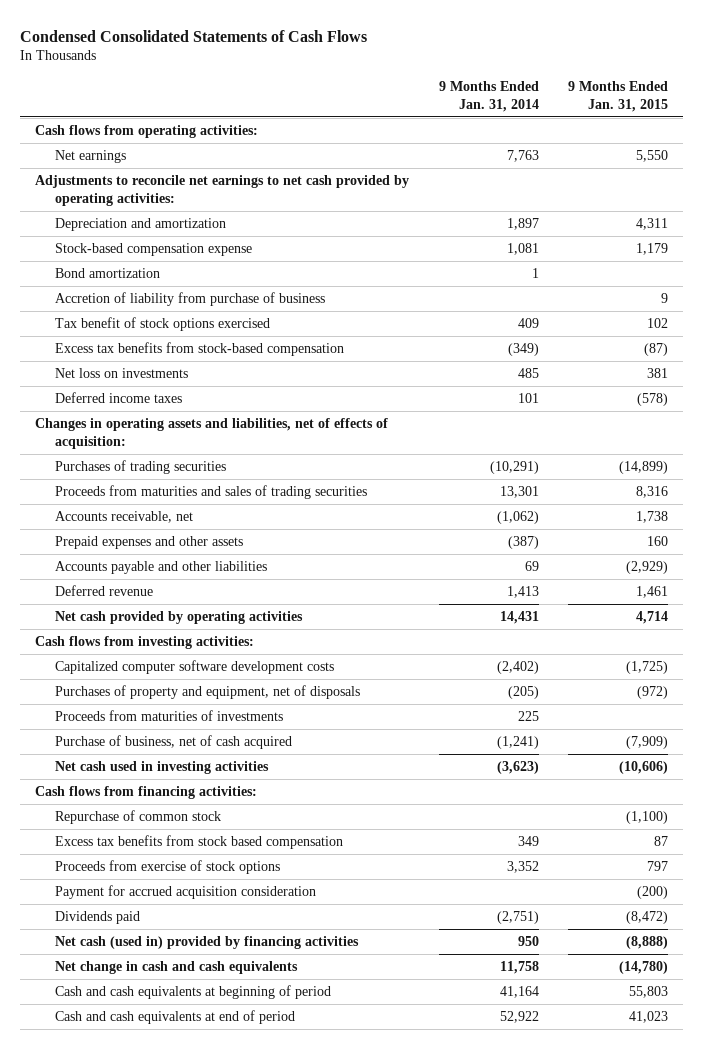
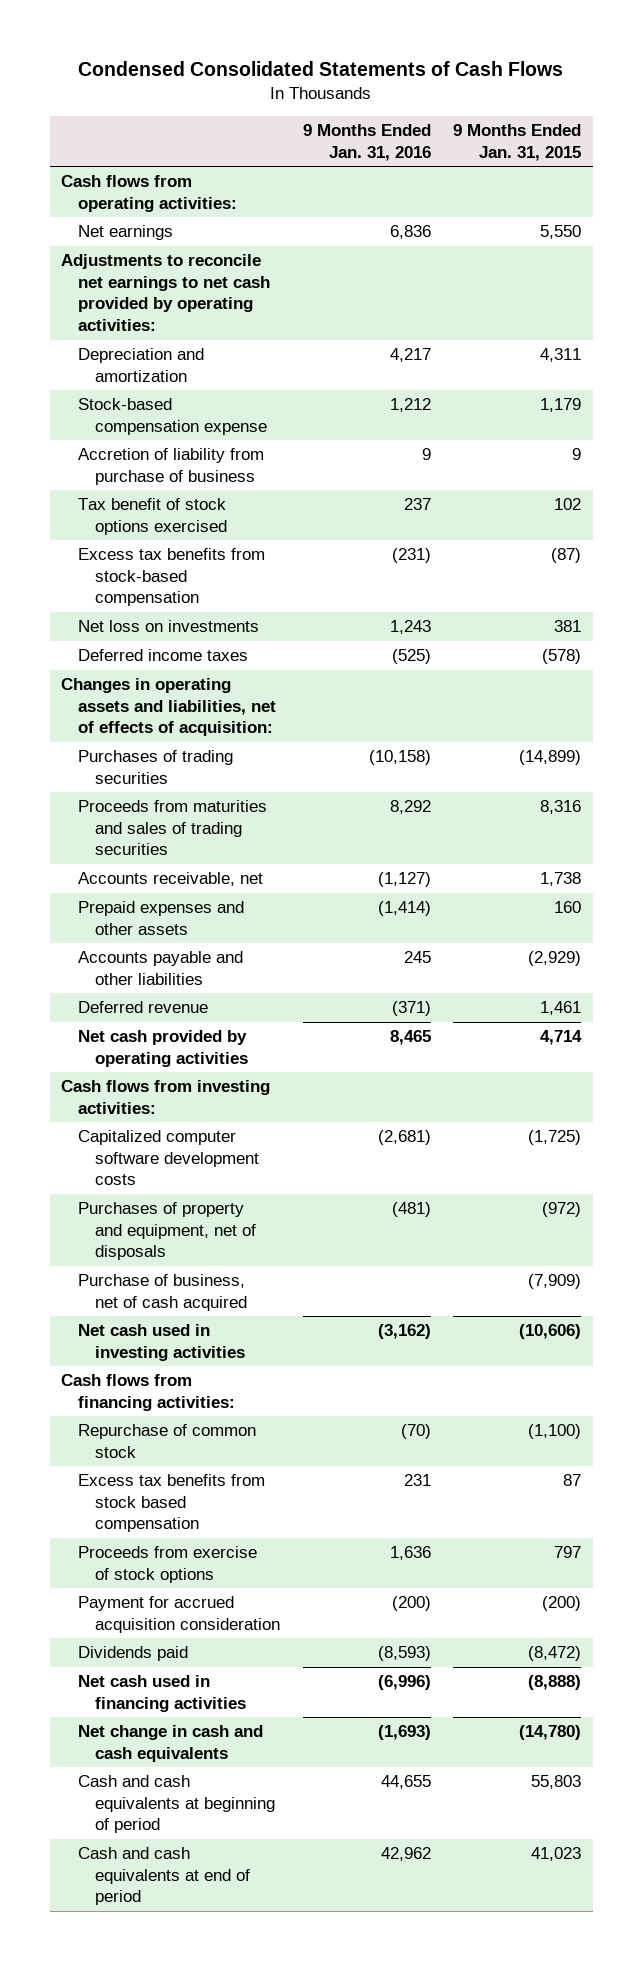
[438,81,539,113] 9 Months Ended Jan. 31, 2014 -> none
none -> [302,124,431,161] 9 Months Ended Jan. 31, 2016
[55,267,161,278] Bond amortization -> none
[55,709,284,721] Proceeds from maturities of investments -> none
[55,935,360,949] Net cash (used in) provided by financing activities -> [78,1675,247,1712] Net cash used in financing activities

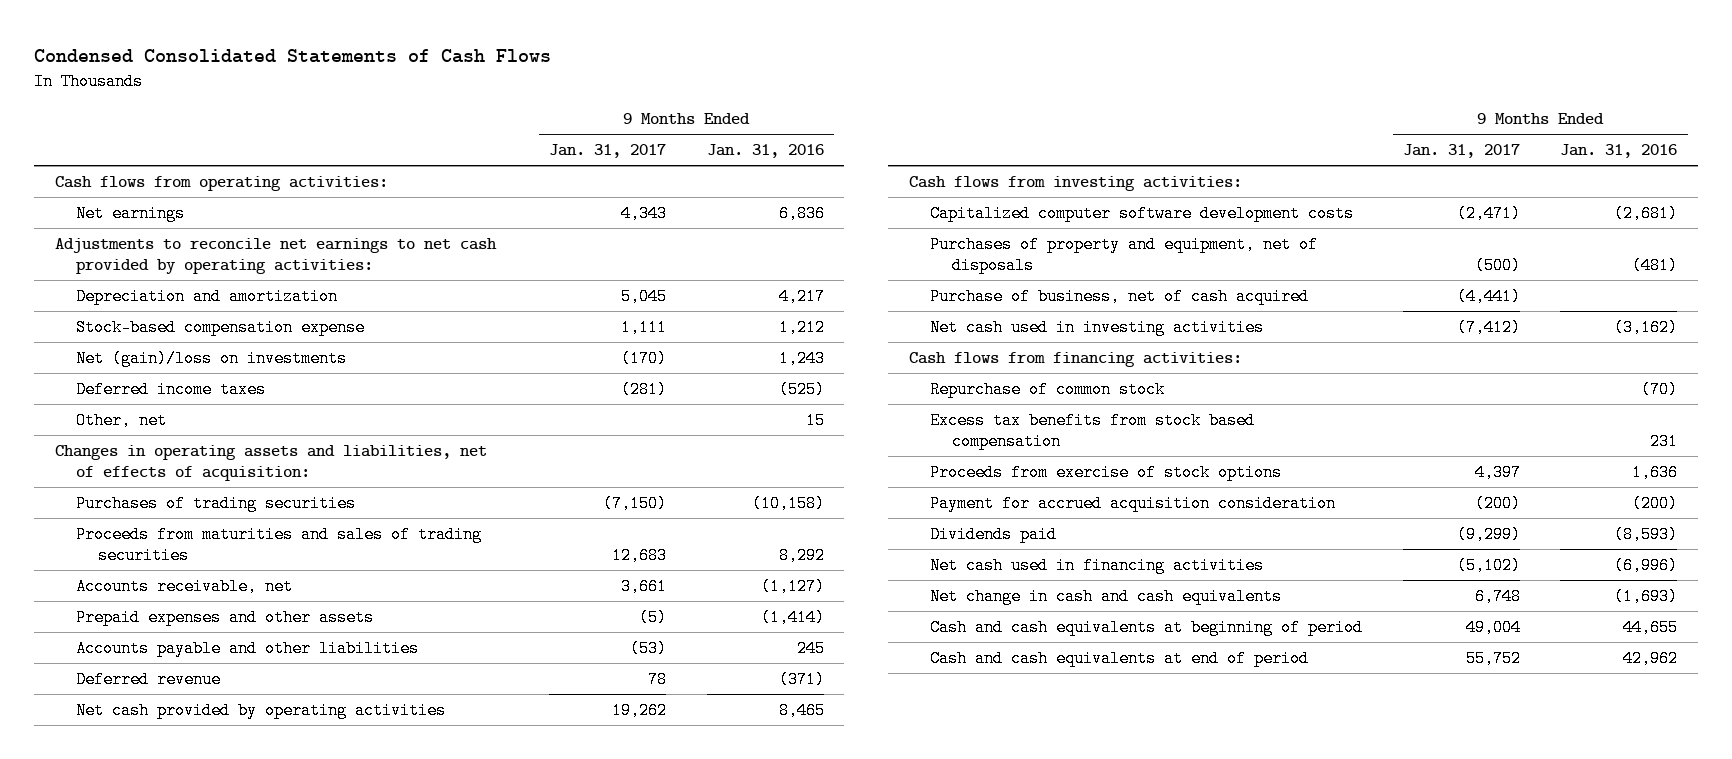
[453,124,582,161] 9 Months Ended Jan. 31, 2015 -> none
none -> [548,144,666,159] Jan. 31, 2017
[78,448,265,485] Accretion of liability from purchase of business -> none
[78,498,228,535] Tax benefit of stock options exercised -> none
[78,548,266,607] Excess tax benefits from stock-based compensation -> none
[78,620,260,633] Net loss on investments -> [76,349,348,367] Net (gain)/loss on investments
none -> [76,411,168,429] Other, net

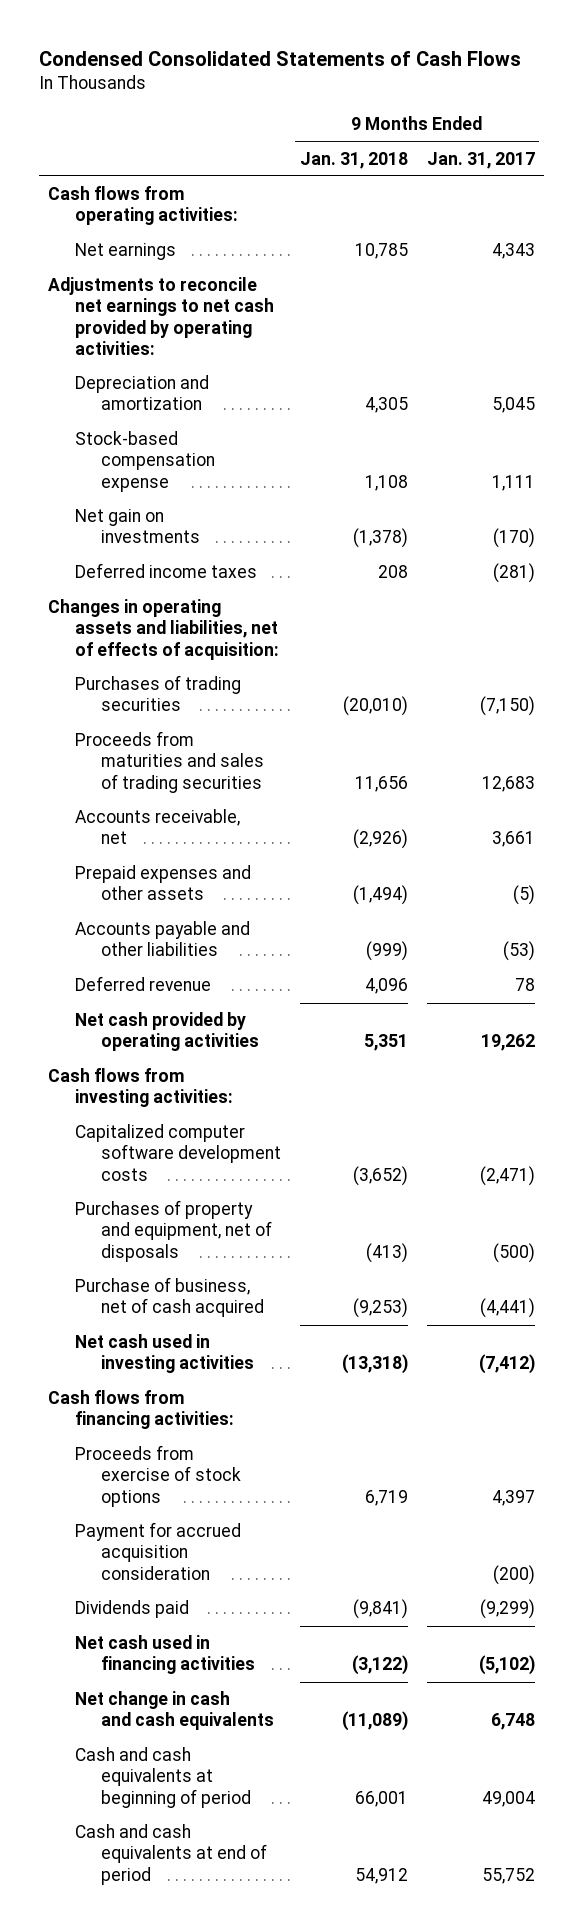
[706,144,824,159] Jan. 31, 2016 -> none
none -> [300,151,409,169] Jan. 31, 2018
[76,349,348,367] Net (gain)/loss on investments -> [74,509,201,544] Net gain on investments
[76,411,168,429] Other, net -> none
[930,380,1166,398] Repurchase of common stock -> none
[930,411,1256,451] Excess tax benefits from stock based compensation -> none

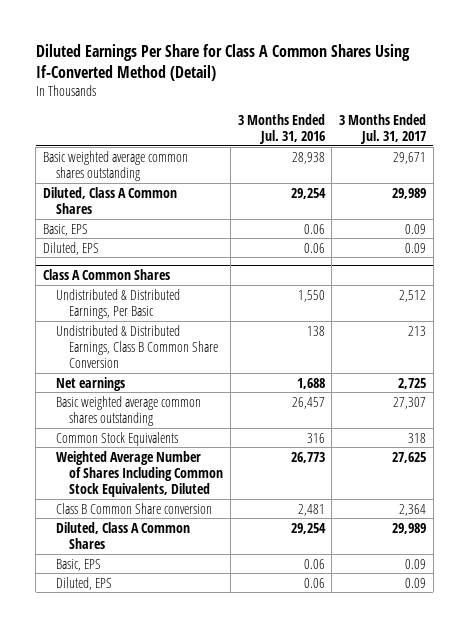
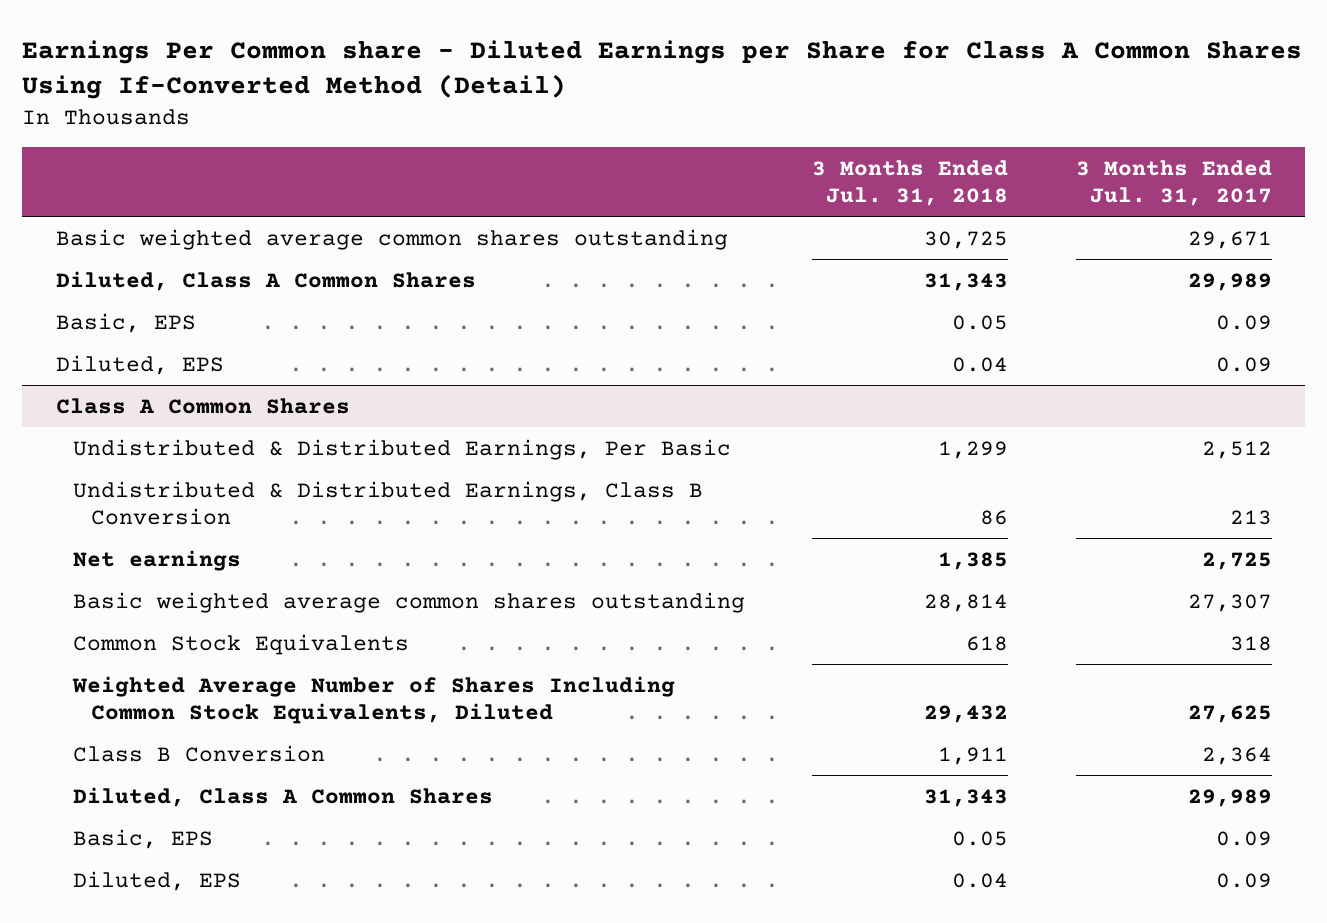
[35,43,410,82] Diluted Earnings Per Share for Class A Common Shares Using If-Converted Method (Detail) -> [21,39,1302,100] Earnings Per Common share - Diluted Earnings per Share for Class A Common Shares Using If-Converted Method (Detail)
[237,113,325,144] 3 Months Ended Jul. 31, 2016 -> none
none -> [812,159,1009,206] 3 Months Ended Jul. 31, 2018
[56,324,219,368] Undistributed & Distributed Earnings, Class B Common Share Conversion -> [73,480,704,525] Undistributed & Distributed Earnings, Class B Conversion
[56,502,213,514] Class B Common Share conversion -> [73,744,326,762] Class B Conversion

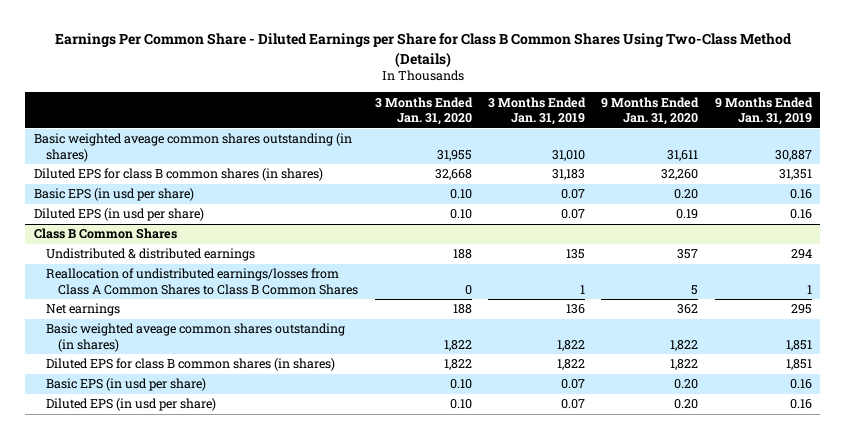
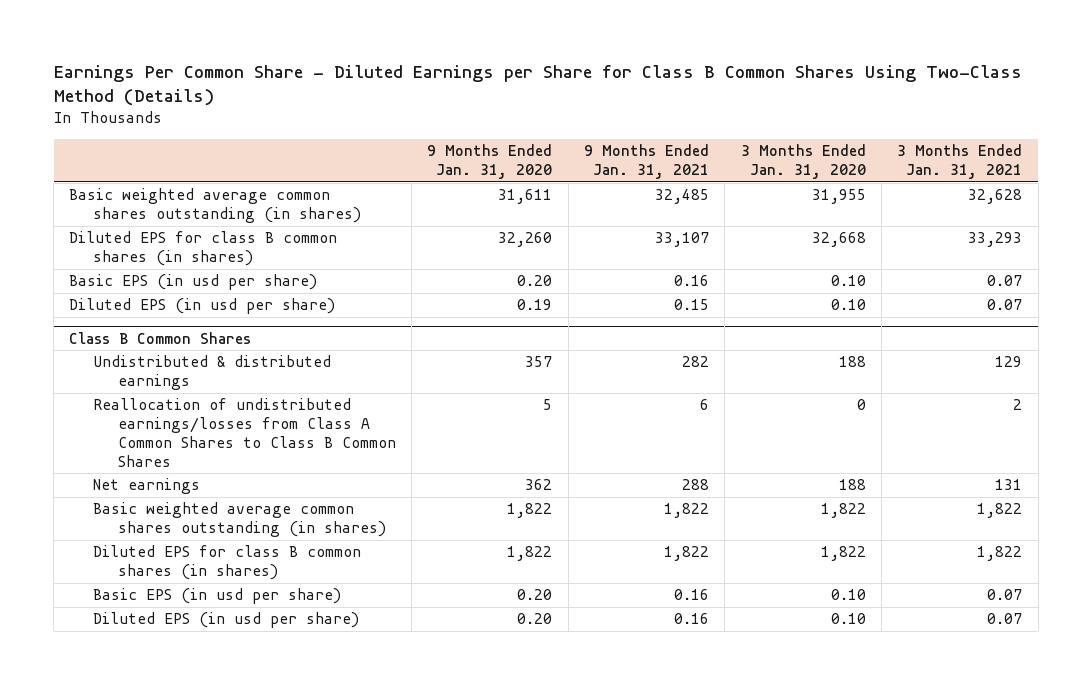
[488,96,587,126] 3 Months Ended Jan. 31, 2019 -> none
[714,96,813,126] 9 Months Ended Jan. 31, 2019 -> none
none -> [583,144,709,180] 9 Months Ended Jan. 31, 2021
none -> [897,144,1023,180] 3 Months Ended Jan. 31, 2021
[33,133,352,162] Basic weighted aveage common shares outstanding (in shares) -> [69,188,362,224] Basic weighted average common shares outstanding (in shares)
[45,323,345,352] Basic weighted aveage common shares outstanding (in shares) -> [93,502,386,538] Basic weighted average common shares outstanding (in shares)

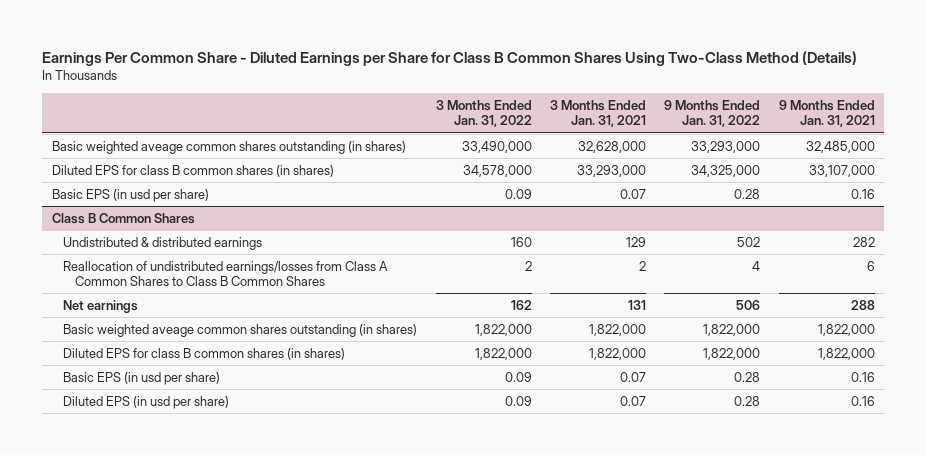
[427,144,553,180] 9 Months Ended Jan. 31, 2020 -> none
[740,144,866,180] 3 Months Ended Jan. 31, 2020 -> none
none -> [435,100,532,128] 3 Months Ended Jan. 31, 2022
none -> [664,100,761,128] 9 Months Ended Jan. 31, 2022
[69,188,362,224] Basic weighted average common shares outstanding (in shares) -> [51,140,406,154] Basic weighted aveage common shares outstanding (in shares)
[654,189,709,205] 32,485 -> [805,140,875,153] 32,485,000
[968,189,1023,205] 32,628 -> [577,140,646,153] 32,628,000
[654,232,709,248] 33,107 -> [808,164,875,177] 33,107,000
[968,232,1023,248] 33,293 -> [576,164,646,177] 33,293,000
[69,298,336,315] Diluted EPS (in usd per share) -> none
[93,502,386,538] Basic weighted average common shares outstanding (in shares) -> [63,323,418,337] Basic weighted aveage common shares outstanding (in shares)
[663,503,709,519] 1,822 -> [817,323,875,336] 1,822,000
[977,503,1023,519] 1,822 -> [588,323,646,336] 1,822,000
[663,546,709,562] 1,822 -> [817,347,875,360] 1,822,000
[977,546,1023,562] 1,822 -> [588,347,646,360] 1,822,000

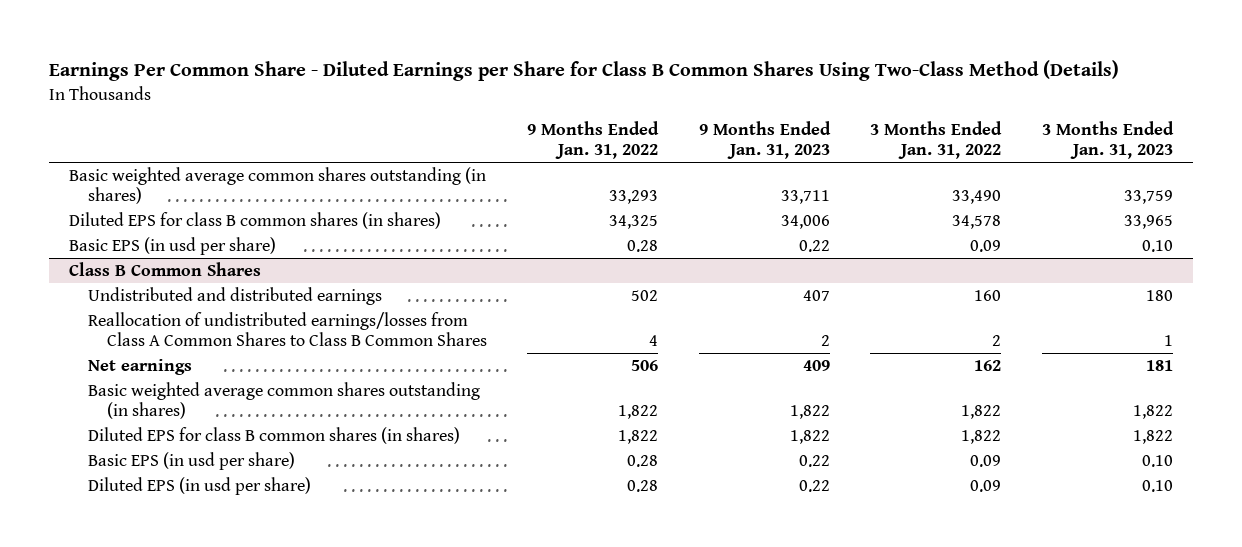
[549,100,646,128] 3 Months Ended Jan. 31, 2021 -> none
[778,100,875,128] 9 Months Ended Jan. 31, 2021 -> none
none -> [698,121,831,160] 9 Months Ended Jan. 31, 2023
none -> [1041,121,1174,160] 3 Months Ended Jan. 31, 2023
[51,140,406,154] Basic weighted aveage common shares outstanding (in shares) -> [69,166,487,204] Basic weighted average common shares outstanding (in shares)
[461,140,532,153] 33,490,000 -> [952,189,1002,204] 33,490
[691,140,761,153] 33,293,000 -> [609,189,659,204] 33,293
[462,164,532,177] 34,578,000 -> [952,214,1002,229] 34,578
[691,164,761,177] 34,325,000 -> [609,214,659,229] 34,325
[63,236,263,250] Undistributed & distributed earnings -> [88,286,383,305] Undistributed and distributed earnings
[63,323,418,337] Basic weighted aveage common shares outstanding (in shares) -> [88,381,481,419] Basic weighted average common shares outstanding (in shares)
[474,323,532,336] 1,822,000 -> [961,404,1002,419] 1,822
[703,323,761,336] 1,822,000 -> [618,404,659,419] 1,822
[474,347,532,360] 1,822,000 -> [961,429,1002,444] 1,822
[703,347,761,360] 1,822,000 -> [618,429,659,444] 1,822

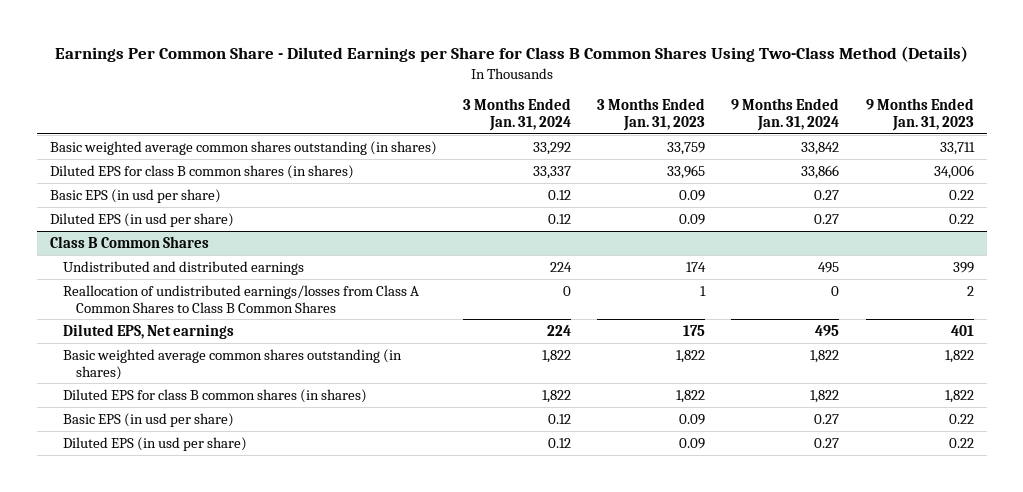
[527,121,660,160] 9 Months Ended Jan. 31, 2022 -> none
[870,121,1003,160] 3 Months Ended Jan. 31, 2022 -> none
none -> [462,98,571,131] 3 Months Ended Jan. 31, 2024
none -> [731,98,840,131] 9 Months Ended Jan. 31, 2024
[1141,239,1173,252] 0.10 -> [679,189,706,201] 0.09
none -> [49,212,234,227] Diluted EPS (in usd per share)
[802,289,830,301] 407 -> [952,261,974,273] 399
[1145,289,1173,301] 180 -> [686,261,707,272] 174
[88,358,193,375] Net earnings -> [62,323,234,339] Diluted EPS, Net earnings
[802,359,830,371] 409 -> [950,324,974,336] 401
[1145,359,1173,371] 181 -> [683,324,706,336] 175
[1141,454,1173,467] 0.10 -> [679,413,706,425] 0.09
[1141,479,1173,492] 0.10 -> [679,437,706,449] 0.09

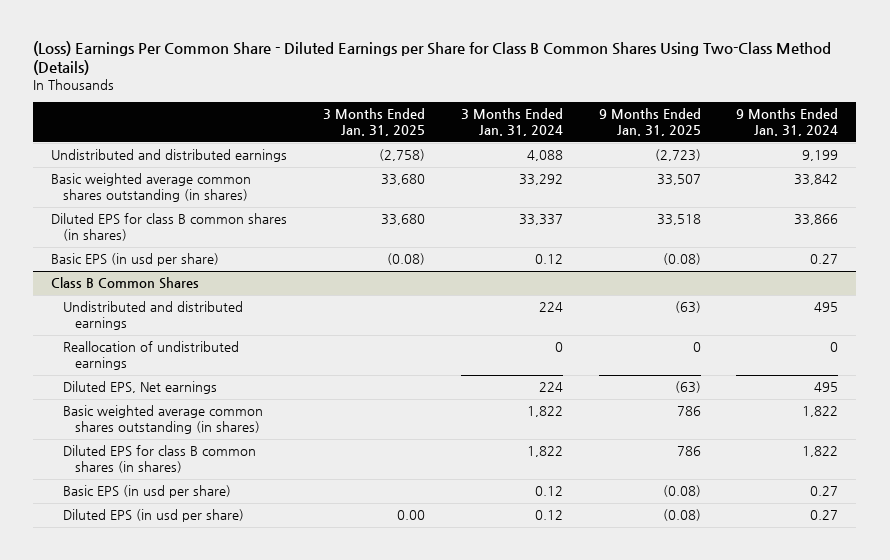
[54,46,968,63] Earnings Per Common Share - Diluted Earnings per Share for Class B Common Shares Using Two-Class Method (Details) -> [33,40,832,76] (Loss) Earnings Per Common Share - Diluted Earnings per Share for Class B Common Shares Using Two-Class Method (Details)
[597,98,706,131] 3 Months Ended Jan. 31, 2023 -> none
[865,98,974,131] 9 Months Ended Jan. 31, 2023 -> none
none -> [323,108,426,136] 3 Months Ended Jan. 31, 2025
none -> [598,108,701,136] 9 Months Ended Jan. 31, 2025
none -> [51,149,288,163] Undistributed and distributed earnings
[49,212,234,227] Diluted EPS (in usd per share) -> none
[62,284,419,313] Reallocation of undistributed earnings/losses from Class A Common Shares to Class B Common Shares -> [63,341,240,371] Reallocation of undistributed earnings

